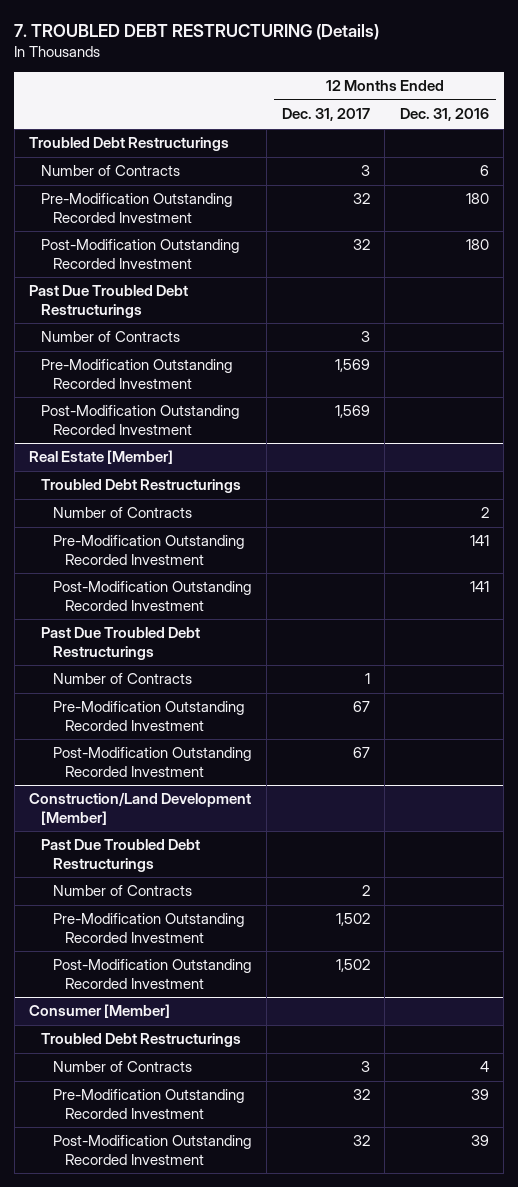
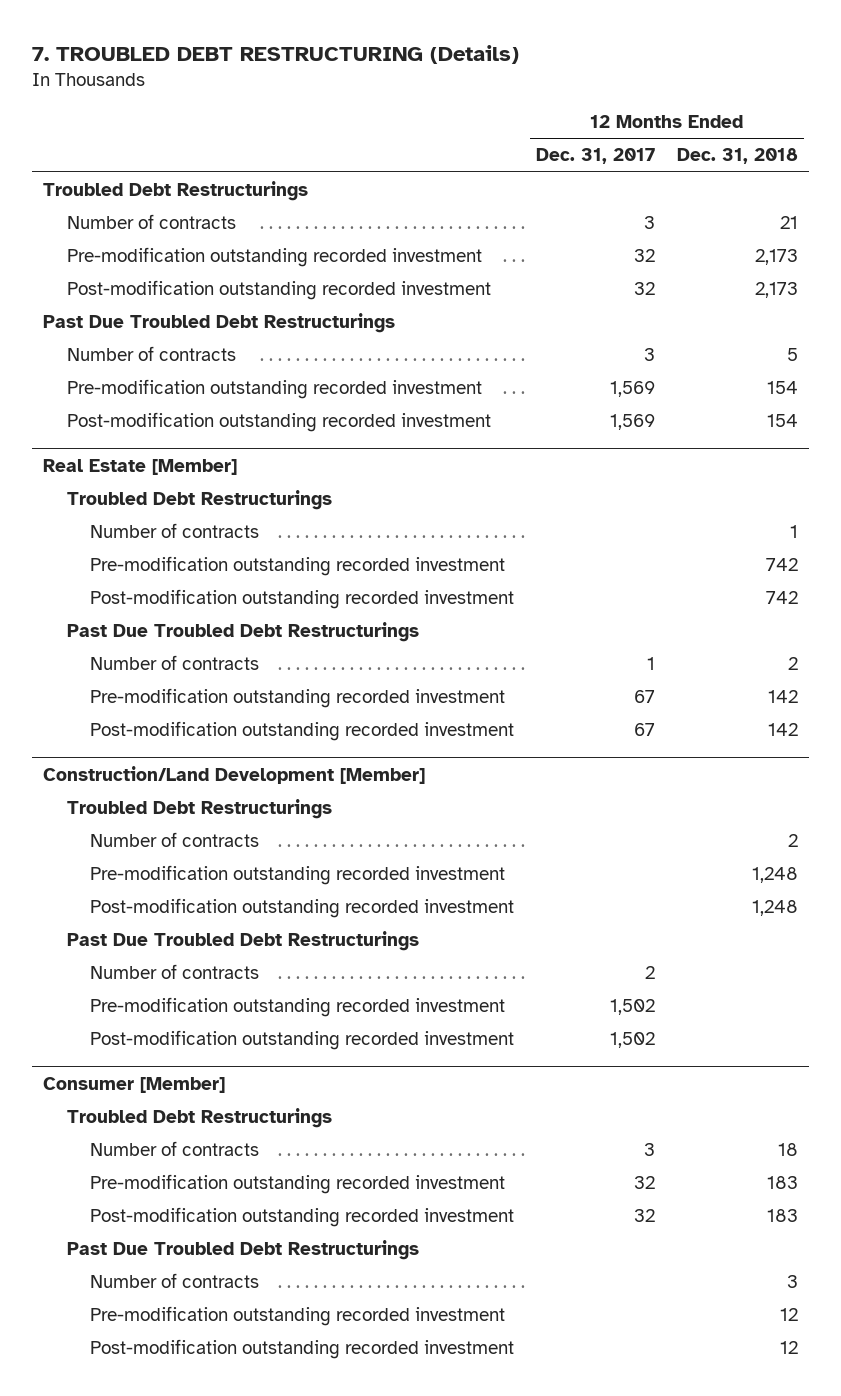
[399,108,489,122] Dec. 31, 2016 -> none
none -> [676,148,798,165] Dec. 31, 2018
[41,165,181,177] Number of Contracts -> [66,214,236,230] Number of contracts
[41,193,233,223] Pre-Modification Outstanding Recorded Investment -> [66,247,482,268] Pre-modification outstanding recorded investment
[41,239,240,269] Post-Modification Outstanding Recorded Investment -> [66,280,491,301] Post-modification outstanding recorded investment
[41,331,181,343] Number of Contracts -> [66,346,236,362] Number of contracts
[41,359,233,389] Pre-Modification Outstanding Recorded Investment -> [66,379,482,400] Pre-modification outstanding recorded investment
[41,405,240,435] Post-Modification Outstanding Recorded Investment -> [66,412,491,433] Post-modification outstanding recorded investment
[53,507,193,519] Number of Contracts -> [89,523,259,539] Number of contracts
[53,535,245,565] Pre-Modification Outstanding Recorded Investment -> [89,556,505,577] Pre-modification outstanding recorded investment
[53,581,252,611] Post-Modification Outstanding Recorded Investment -> [89,589,514,610] Post-modification outstanding recorded investment
[53,673,193,685] Number of Contracts -> [89,655,259,671] Number of contracts
[53,701,245,731] Pre-Modification Outstanding Recorded Investment -> [89,688,505,709] Pre-modification outstanding recorded investment
[53,747,252,777] Post-Modification Outstanding Recorded Investment -> [89,721,514,742] Post-modification outstanding recorded investment
none -> [66,799,332,820] Troubled Debt Restructurings
none -> [89,832,259,848] Number of contracts
none -> [89,865,505,886] Pre-modification outstanding recorded investment
none -> [89,898,514,919] Post-modification outstanding recorded investment
[53,885,193,897] Number of Contracts -> [89,964,259,980] Number of contracts
[53,913,245,943] Pre-Modification Outstanding Recorded Investment -> [89,997,505,1018] Pre-modification outstanding recorded investment
[53,959,252,989] Post-Modification Outstanding Recorded Investment -> [89,1030,514,1051] Post-modification outstanding recorded investment
[53,1061,193,1073] Number of Contracts -> [89,1141,259,1157] Number of contracts
[53,1089,245,1119] Pre-Modification Outstanding Recorded Investment -> [89,1174,505,1195] Pre-modification outstanding recorded investment
[53,1135,252,1165] Post-Modification Outstanding Recorded Investment -> [89,1207,514,1228] Post-modification outstanding recorded investment
none -> [66,1240,419,1261] Past Due Troubled Debt Restructurings
none -> [89,1273,259,1289] Number of contracts
none -> [89,1306,505,1327] Pre-modification outstanding recorded investment
none -> [89,1339,514,1360] Post-modification outstanding recorded investment

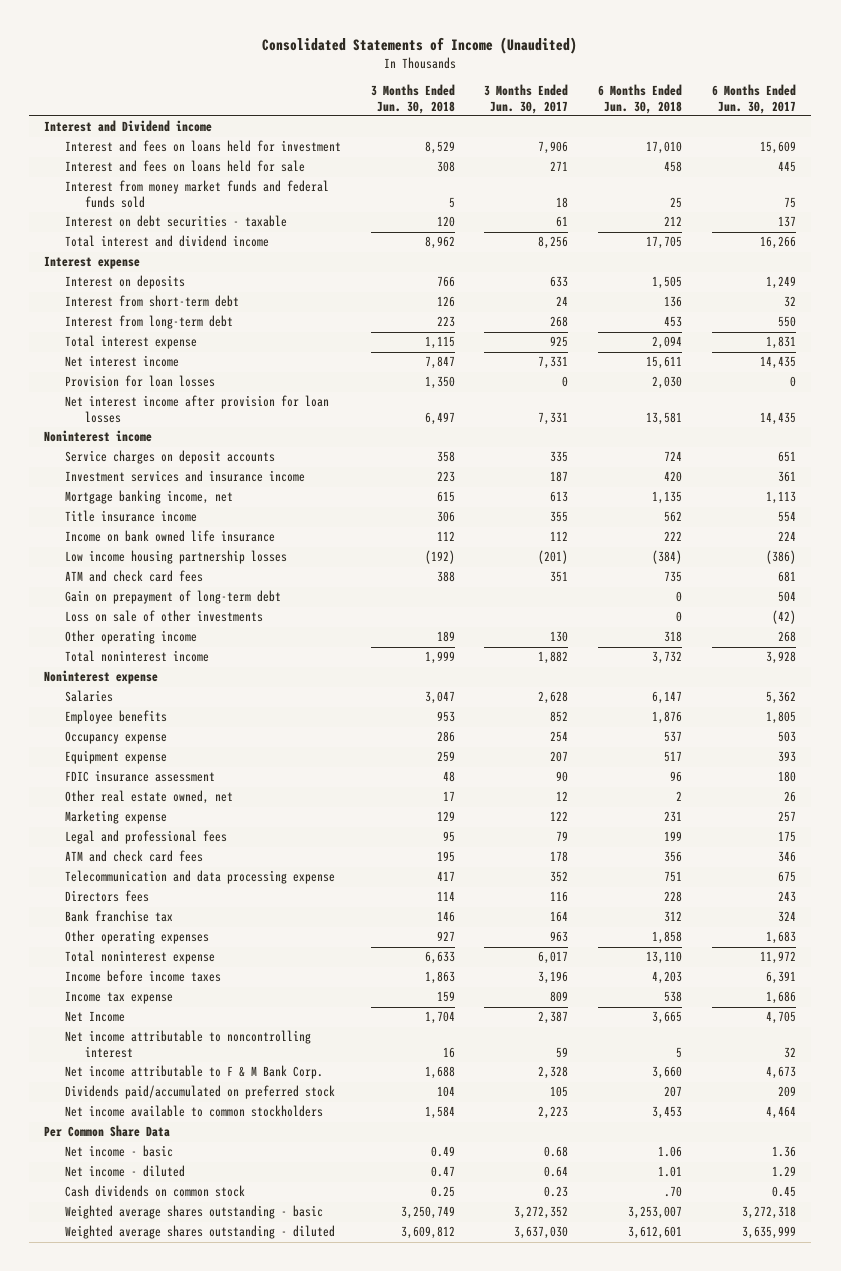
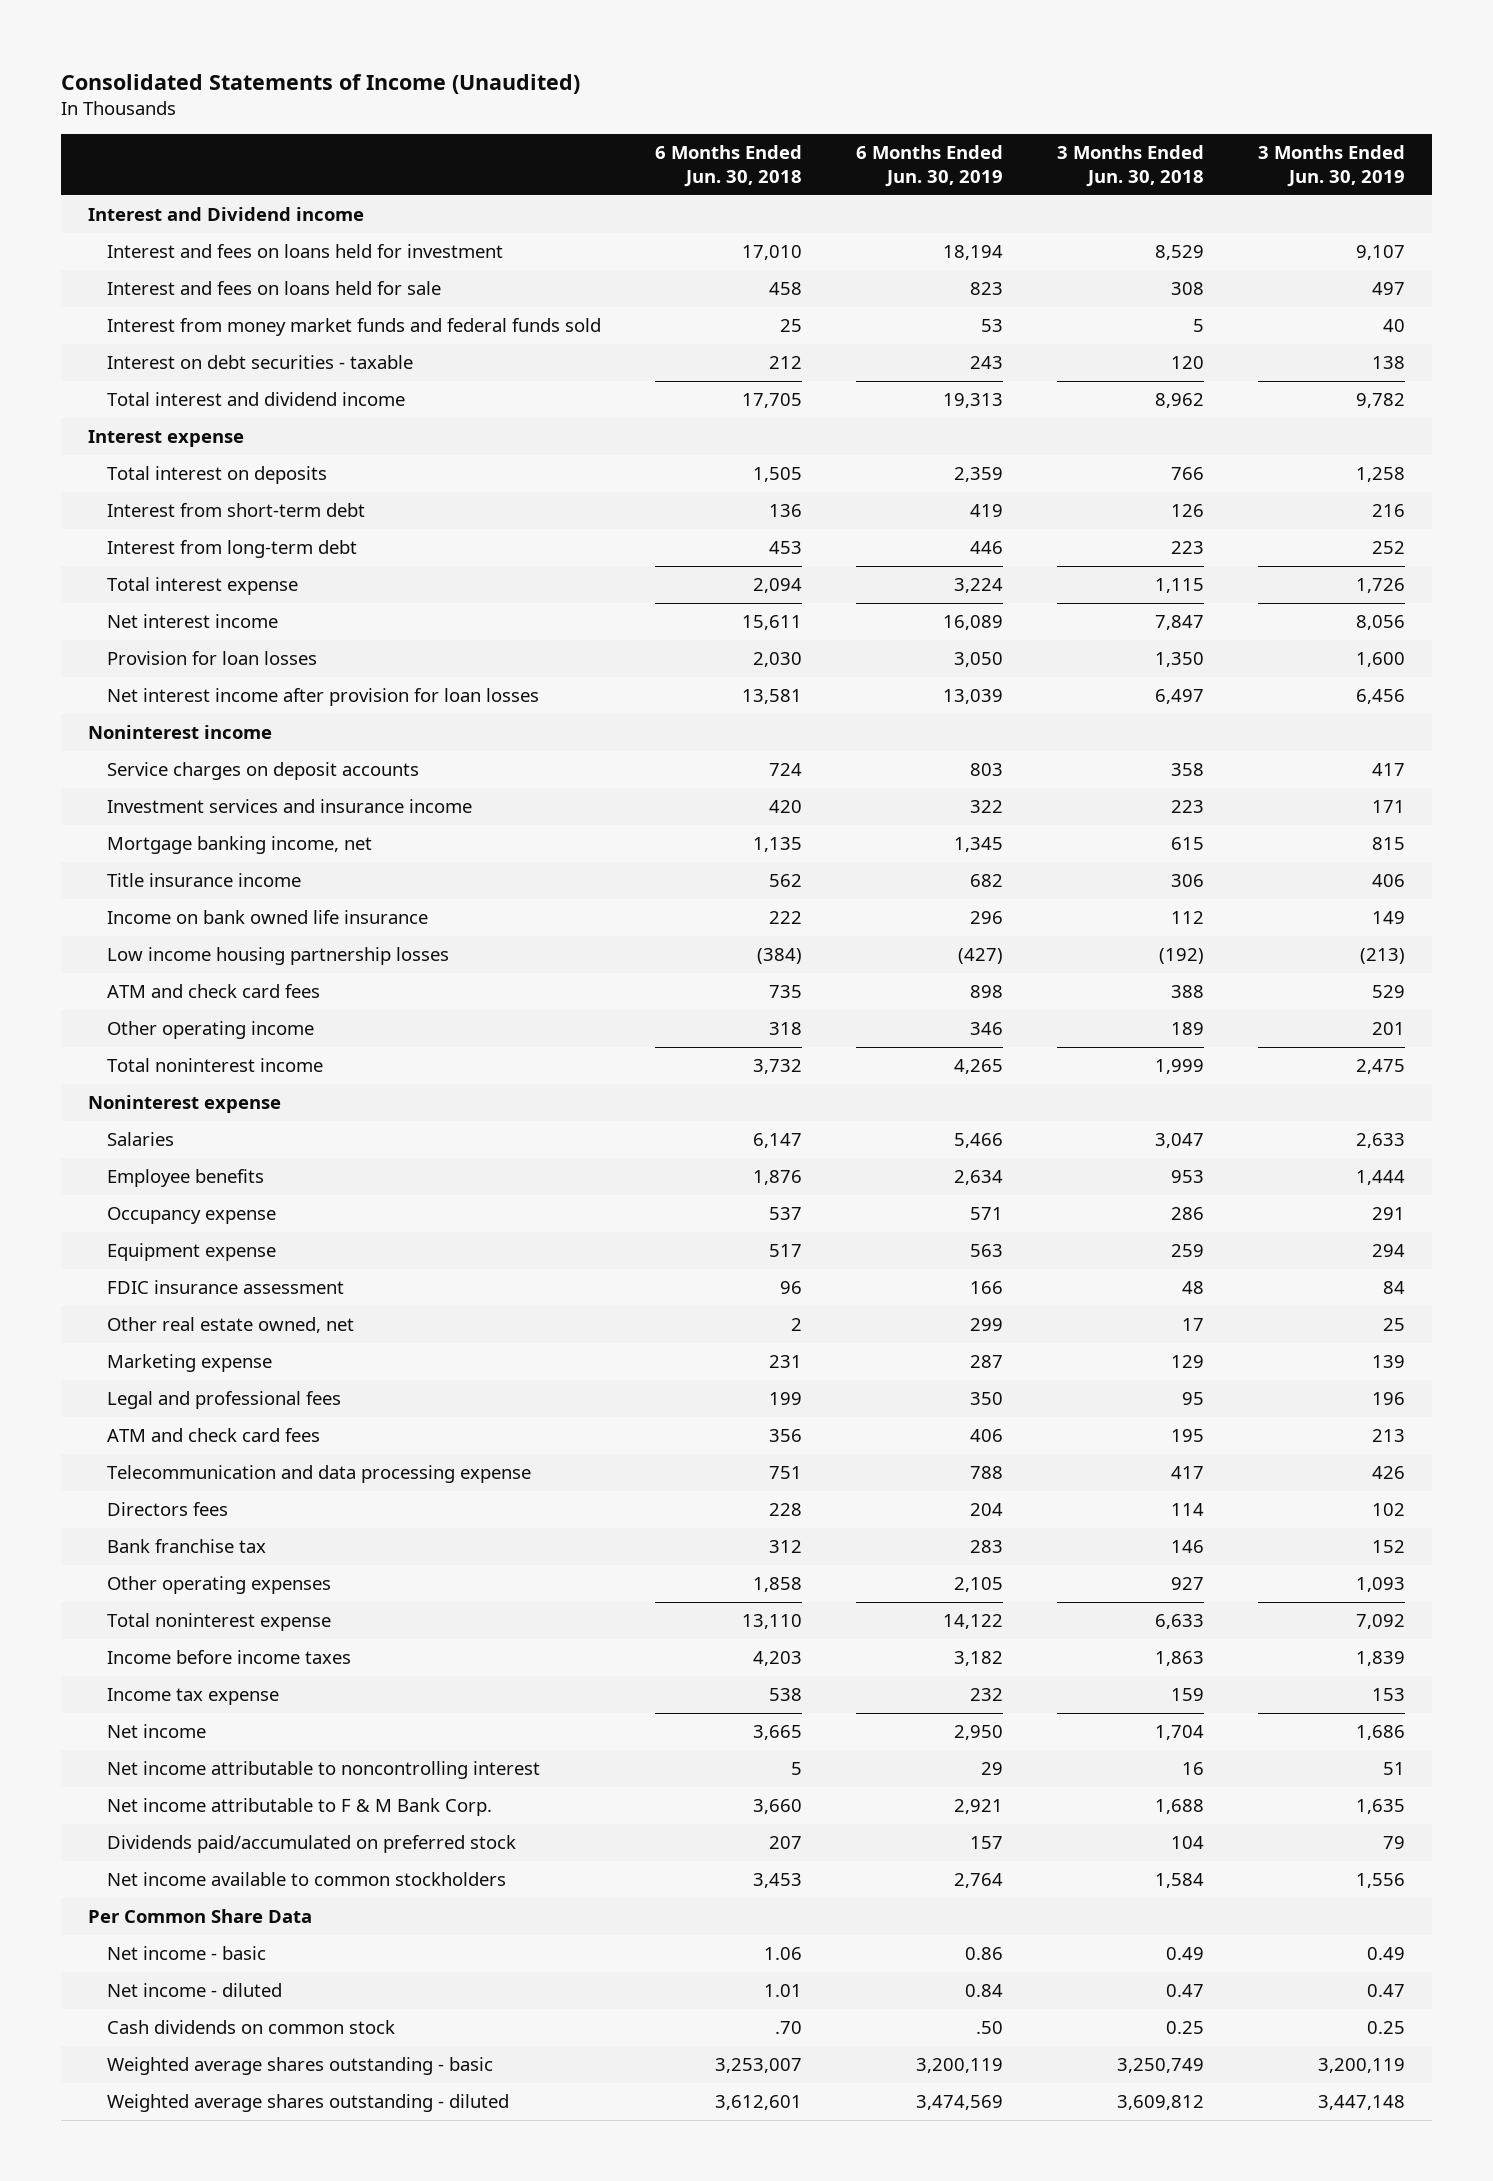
[484,84,569,114] 3 Months Ended Jun. 30, 2017 -> none
[712,84,797,114] 6 Months Ended Jun. 30, 2017 -> none
none -> [855,145,1003,187] 6 Months Ended Jun. 30, 2019
none -> [1257,145,1405,187] 3 Months Ended Jun. 30, 2019
[64,275,185,290] Interest on deposits -> [106,466,327,485] Total interest on deposits
[64,590,281,605] Gain on prepayment of long-term debt -> none
[64,610,263,623] Loss on sale of other investments -> none
[64,1011,125,1023] Net Income -> [106,1724,206,1739] Net income

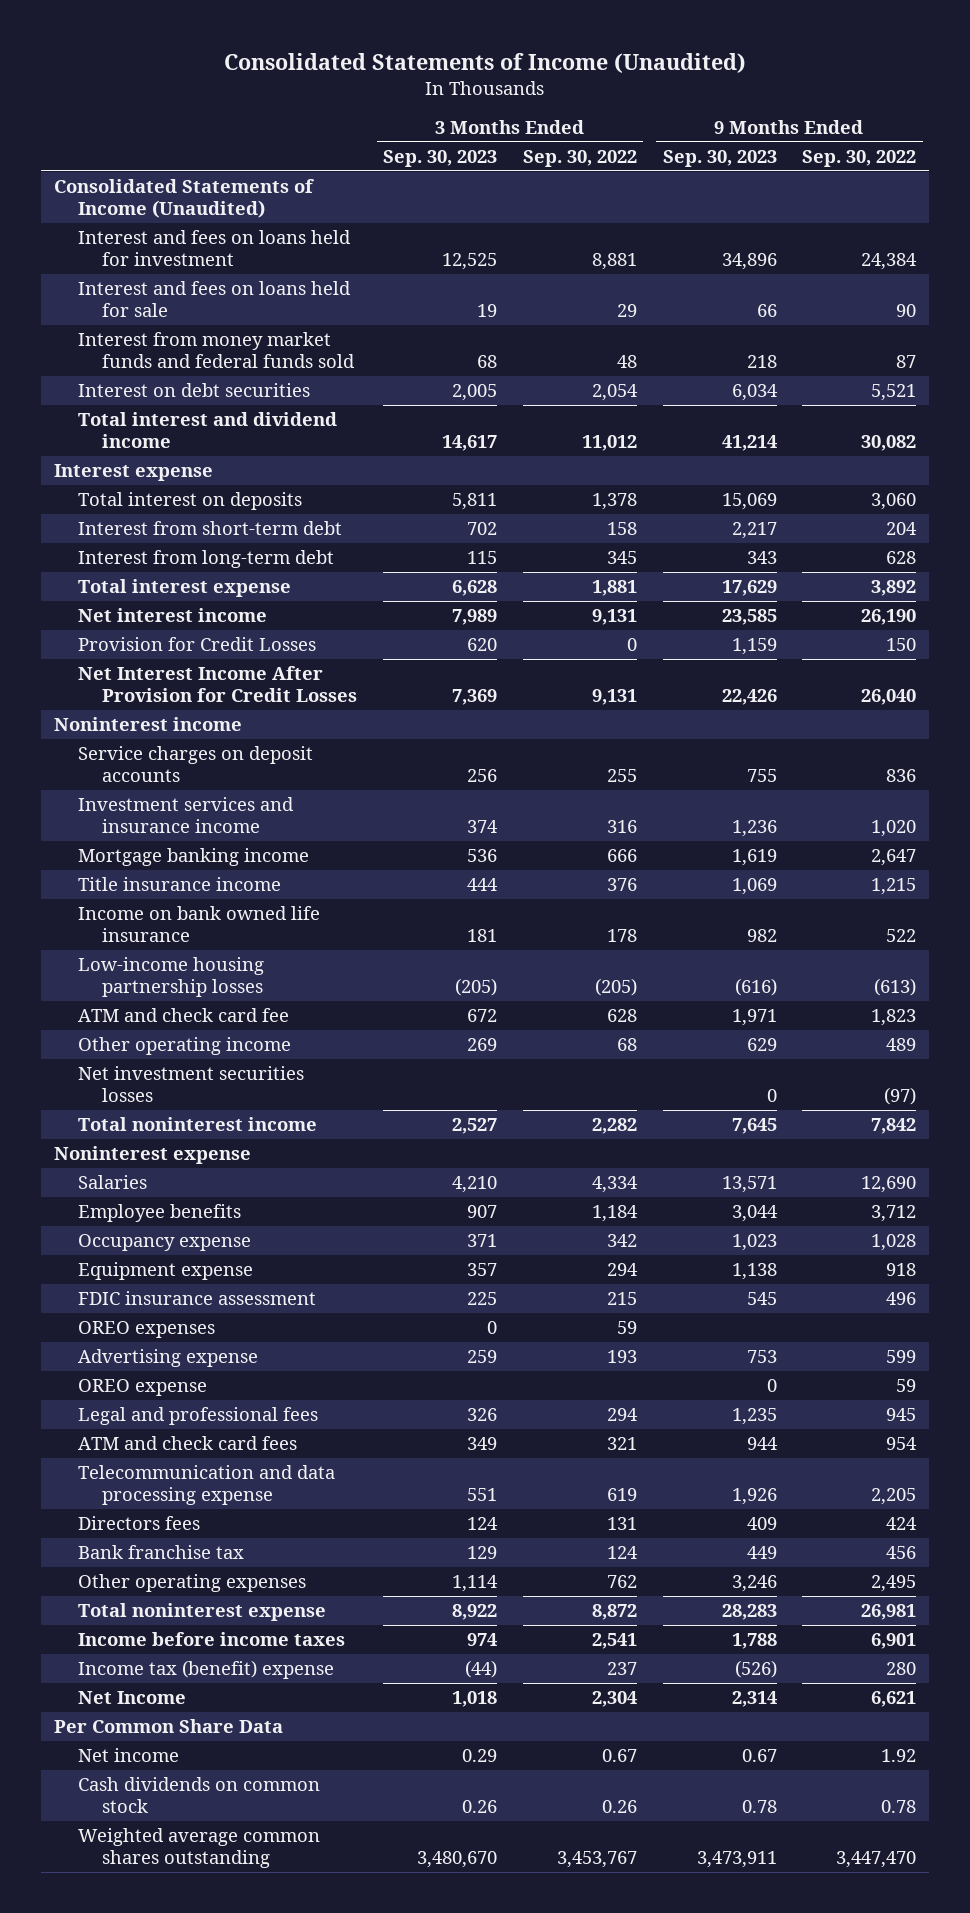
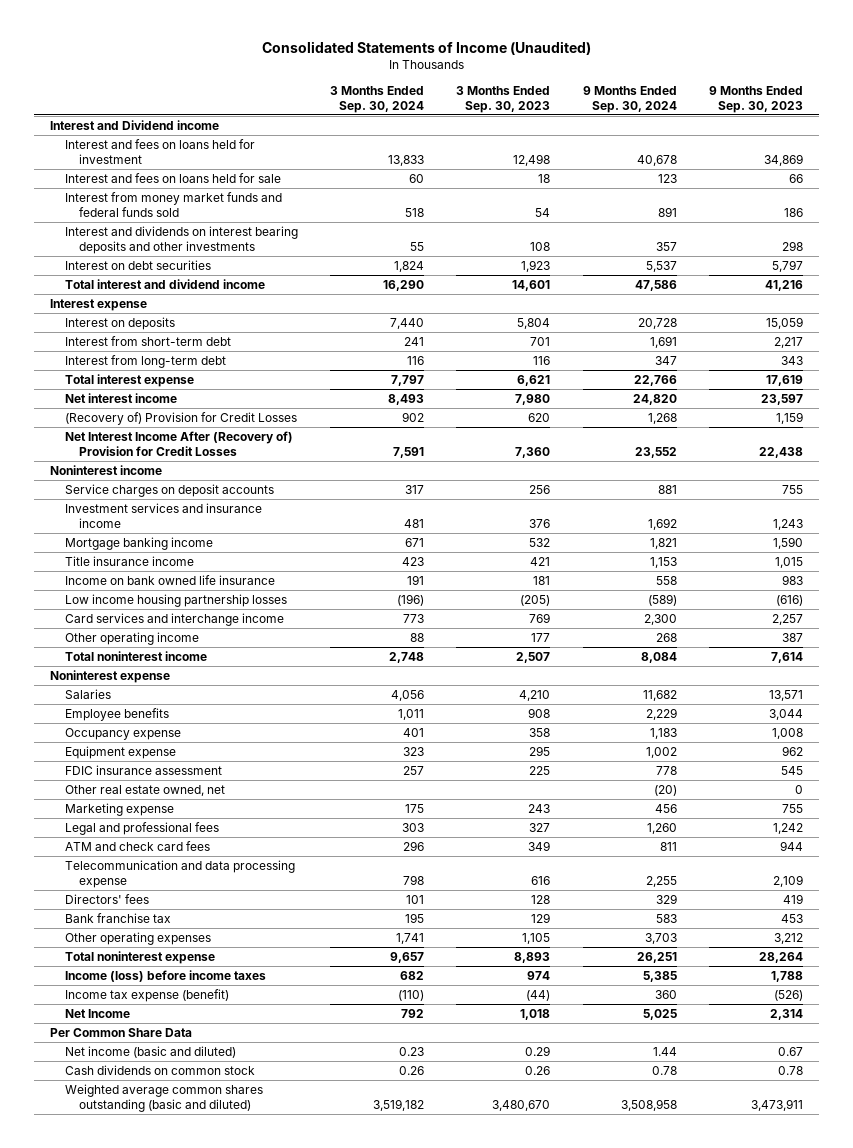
[522,150,637,168] Sep. 30, 2022 -> none
[802,150,917,168] Sep. 30, 2022 -> none
none -> [329,85,424,113] 3 Months Ended Sep. 30, 2024
none -> [582,85,677,113] 9 Months Ended Sep. 30, 2024
[53,179,314,219] Consolidated Statements of Income (Unaudited) -> none
none -> [50,119,220,130] Interest and Dividend income
[442,253,498,271] 12,525 -> [513,153,551,166] 12,498
[721,253,777,271] 34,896 -> [764,153,804,166] 34,869
[477,304,498,318] 19 -> [538,173,551,183] 18
[477,355,498,369] 68 -> [535,207,551,217] 54
[746,355,777,369] 218 -> [784,207,804,217] 186
none -> [64,225,298,254] Interest and dividends on interest bearing deposits and other investments
[452,384,498,402] 2,005 -> [521,259,551,272] 1,923
[731,384,778,402] 6,034 -> [772,259,804,272] 5,797
[442,435,498,452] 14,617 -> [512,279,551,291] 14,601
[721,435,777,452] 41,214 -> [765,279,804,291] 41,216
[78,492,303,511] Total interest on deposits -> [64,316,175,330] Interest on deposits
[452,493,498,511] 5,811 -> [517,317,551,329] 5,804
[721,493,777,511] 15,069 -> [766,316,804,329] 15,059
[467,522,498,536] 702 -> [530,336,551,346] 701
[467,551,498,565] 115 -> [533,355,551,365] 116
[452,580,498,597] 6,628 -> [517,374,551,386] 6,621
[721,580,777,597] 17,629 -> [766,374,804,386] 17,619
[452,609,498,626] 7,989 -> [515,393,551,405] 7,980
[721,609,777,626] 23,585 -> [761,393,804,405] 23,597
[78,637,317,652] Provision for Credit Losses -> [64,411,297,425] (Recovery of) Provision for Credit Losses
[78,666,358,703] Net Interest Income After Provision for Credit Losses -> [64,430,293,456] Net Interest Income After (Recovery of) Provision for Credit Losses
[452,689,498,706] 7,369 -> [515,446,551,458] 7,360
[721,689,777,706] 22,426 -> [759,446,804,458] 22,438
[78,1008,290,1023] ATM and check card fee -> none
[78,1066,305,1103] Net investment securities losses -> none
[467,820,499,834] 374 -> [529,518,551,528] 376
[731,820,777,838] 1,236 -> [773,518,804,530] 1,243
[467,849,498,863] 536 -> [529,537,551,547] 532
[731,849,777,867] 1,619 -> [773,536,804,549] 1,590
[467,878,499,892] 444 -> [530,556,551,566] 421
[731,878,777,896] 1,069 -> [775,556,804,568] 1,015
[746,929,777,943] 982 -> [782,574,804,585] 983
[78,957,265,998] Low-income housing partnership losses -> [64,593,287,607] Low income housing partnership losses
none -> [64,612,284,626] Card services and interchange income
[467,1038,498,1052] 269 -> [531,632,551,642] 177
[746,1038,777,1052] 629 -> [782,632,804,642] 387
[452,1118,498,1135] 2,527 -> [516,651,551,663] 2,507
[731,1118,777,1135] 7,645 -> [771,651,804,663] 7,614
[467,1205,498,1219] 907 -> [528,707,551,718] 908
[467,1234,498,1248] 371 -> [529,727,551,737] 358
[731,1234,777,1252] 1,023 -> [772,727,804,739] 1,008
[467,1263,498,1277] 357 -> [529,745,551,756] 295
[731,1263,777,1281] 1,138 -> [782,745,804,756] 962
[78,1321,216,1339] OREO expenses -> none
[78,1379,208,1397] OREO expense -> none
none -> [64,784,225,796] Other real estate owned, net
[78,1349,259,1368] Advertising expense -> [64,802,174,816] Marketing expense
[467,1350,498,1364] 259 -> [528,803,551,813] 243
[746,1350,777,1364] 753 -> [782,803,804,813] 755
[467,1408,498,1422] 326 -> [529,822,551,832] 327
[731,1408,777,1426] 1,235 -> [773,822,804,834] 1,242
[467,1488,498,1502] 551 -> [531,875,551,885] 616
[731,1488,777,1506] 1,926 -> [773,874,804,887] 2,109
[78,1516,201,1531] Directors fees -> [64,893,149,904] Directors' fees
[467,1517,499,1531] 124 -> [531,894,551,904] 128
[746,1517,777,1531] 409 -> [783,893,804,904] 419
[746,1546,777,1560] 449 -> [781,913,804,923] 453
[452,1575,499,1593] 1,114 -> [522,932,551,944] 1,105
[731,1575,777,1593] 3,246 -> [774,932,804,944] 3,212
[452,1604,498,1621] 8,922 -> [514,951,551,963] 8,893
[721,1604,777,1621] 28,283 -> [759,951,804,963] 28,264
[78,1632,346,1647] Income before income taxes -> [64,969,266,982] Income (loss) before income taxes
[78,1660,335,1680] Income tax (benefit) expense -> [64,988,229,1002] Income tax expense (benefit)
[78,1748,180,1763] Net income -> [64,1045,236,1058] Net income (basic and diluted)
[78,1828,321,1869] Weighted average common shares outstanding -> [64,1083,263,1112] Weighted average common shares outstanding (basic and diluted)

